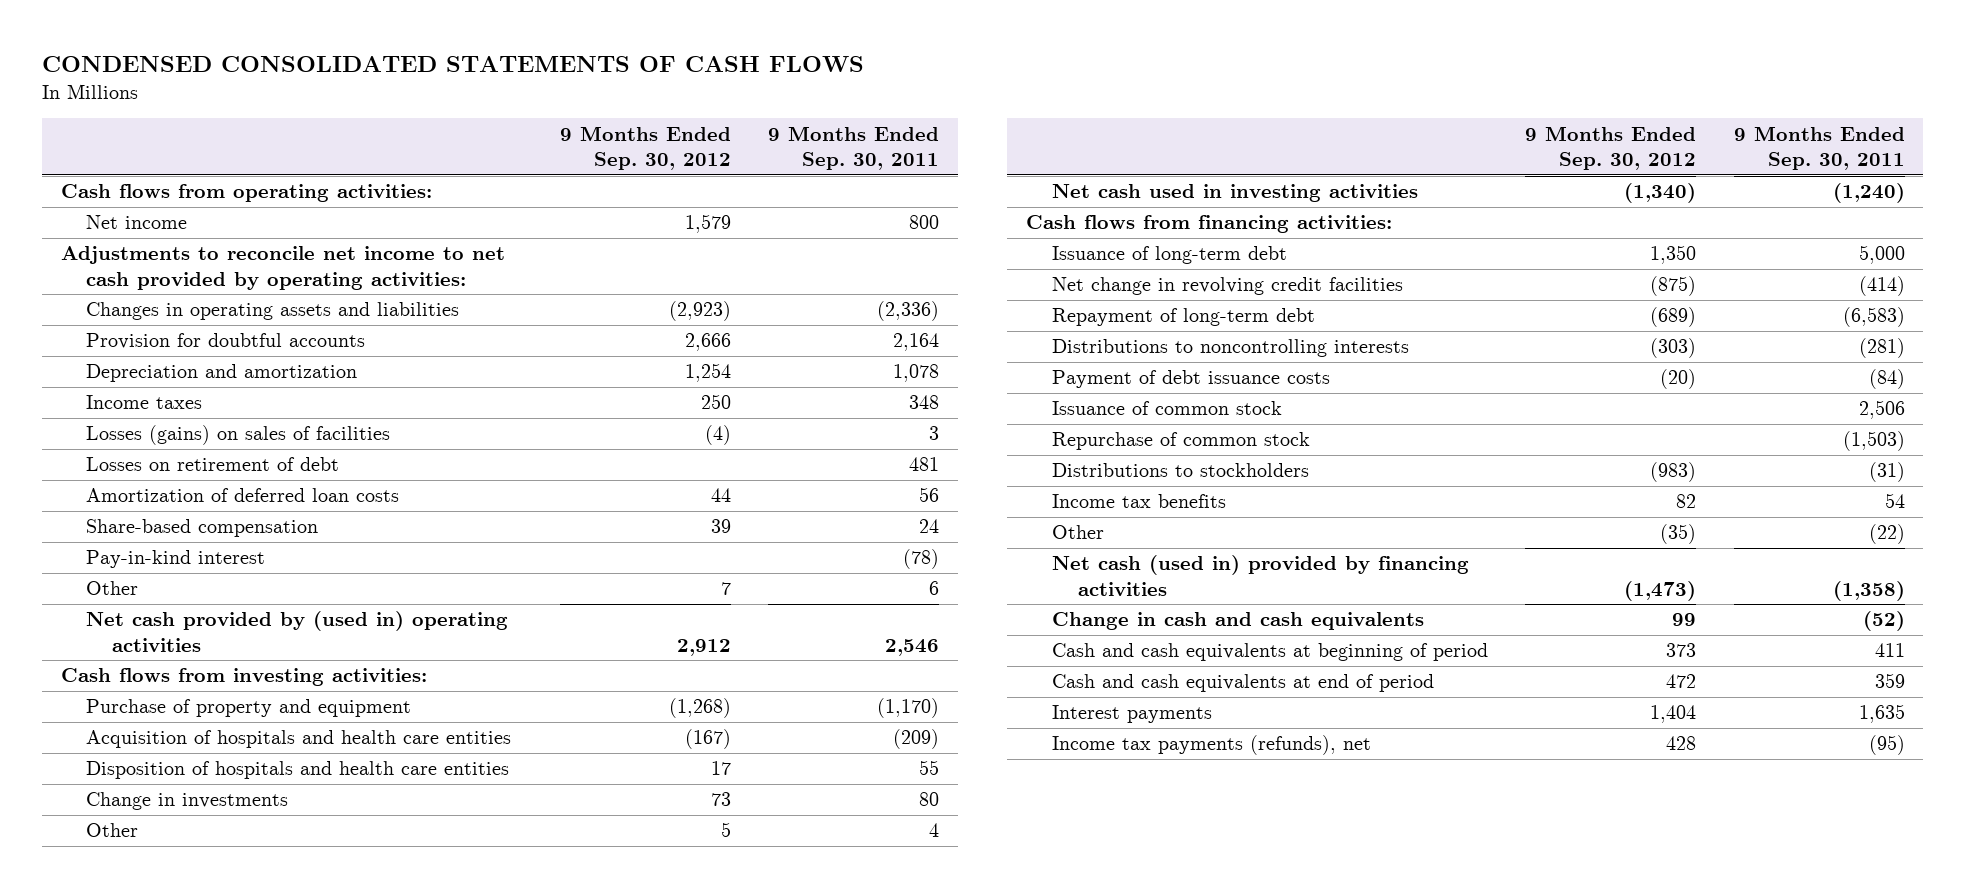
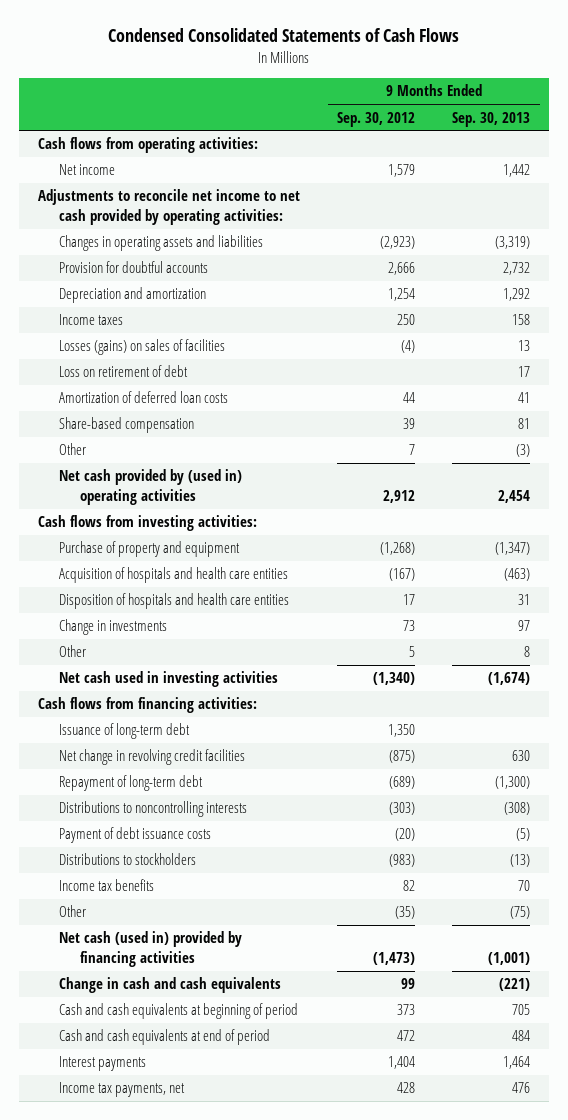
[41,56,864,73] CONDENSED CONSOLIDATED STATEMENTS OF CASH FLOWS -> [107,28,459,43] Condensed Consolidated Statements of Cash Flows
[768,125,940,171] 9 Months Ended Sep. 30, 2011 -> none
none -> [452,111,531,127] Sep. 30, 2013
[86,457,340,472] Losses on retirement of debt -> [59,365,189,378] Loss on retirement of debt
[86,550,266,569] Pay-in-kind interest -> none
[1051,401,1282,416] Issuance of common stock -> none
[1051,432,1310,451] Repurchase of common stock -> none
[1051,735,1371,756] Income tax payments (refunds), net -> [59,1082,186,1098] Income tax payments, net

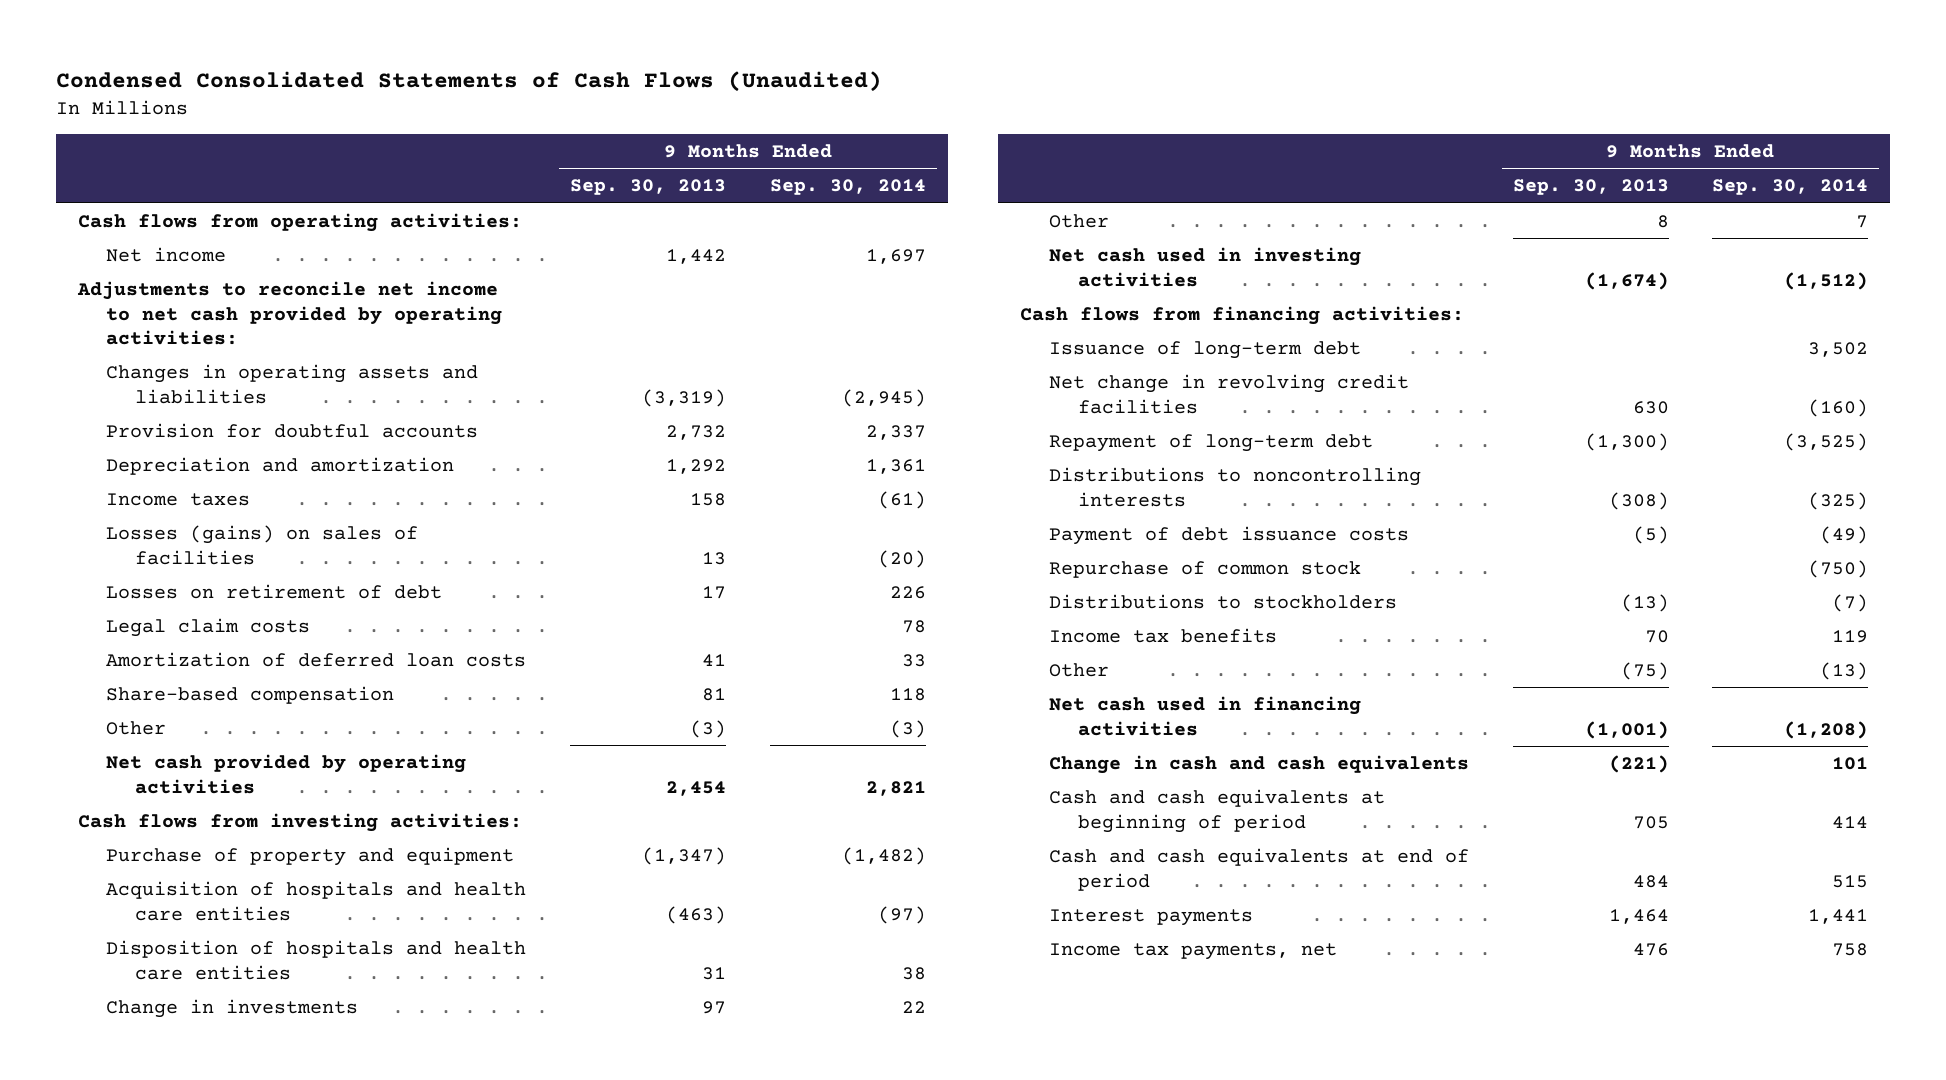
[107,28,459,43] Condensed Consolidated Statements of Cash Flows -> [55,70,882,92] Condensed Consolidated Statements of Cash Flows (Unaudited)
[336,111,415,127] Sep. 30, 2012 -> none
none -> [769,179,926,196] Sep. 30, 2014
[59,365,189,378] Loss on retirement of debt -> [106,584,443,600] Losses on retirement of debt
none -> [106,618,311,638] Legal claim costs
[59,469,243,505] Net cash provided by (used in) operating activities -> [106,754,467,794] Net cash provided by operating activities
none -> [1048,561,1361,579] Repurchase of common stock
[59,931,243,967] Net cash (used in) provided by financing activities -> [1048,696,1361,736] Net cash used in financing activities

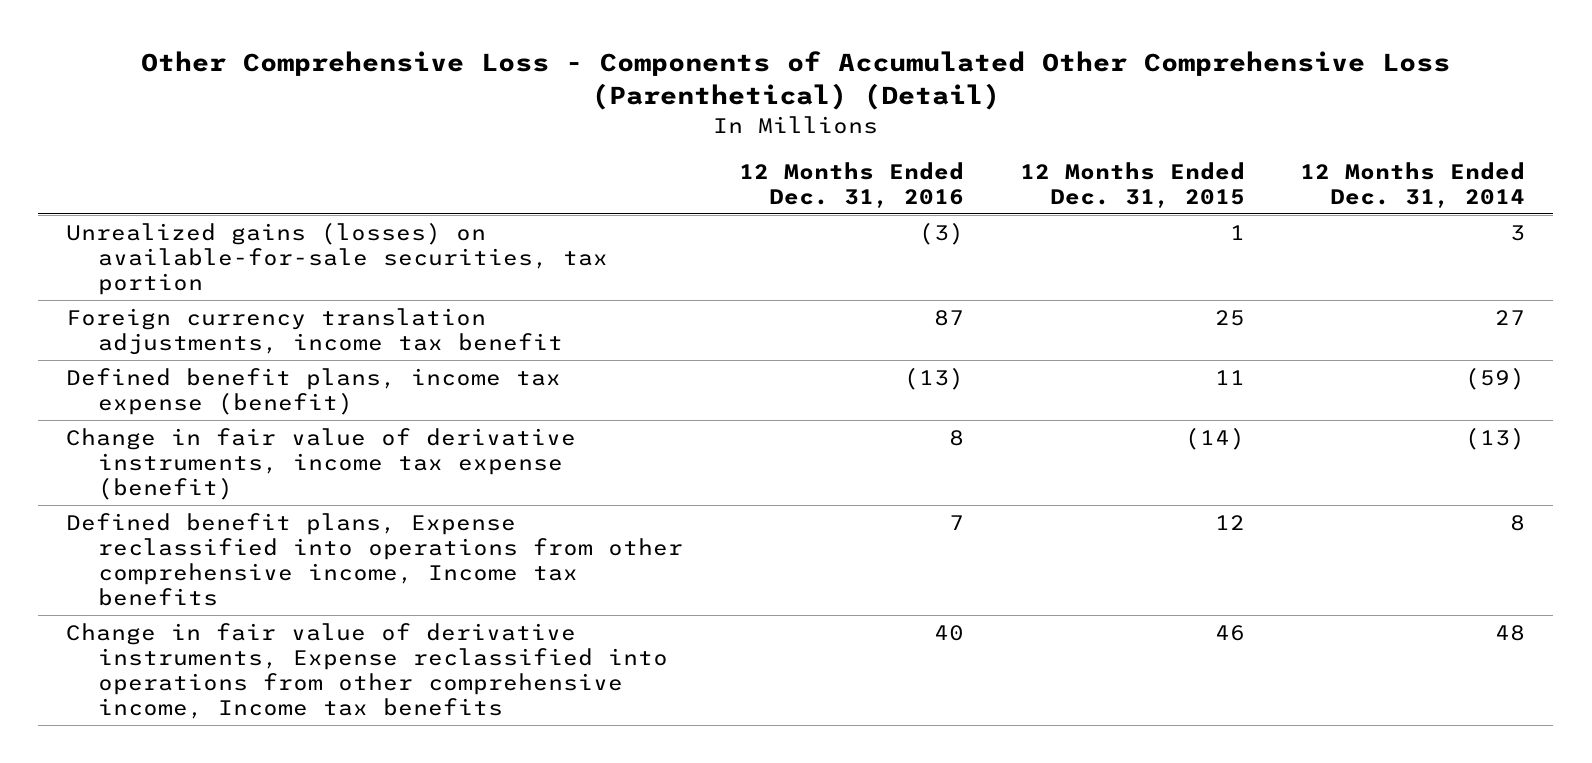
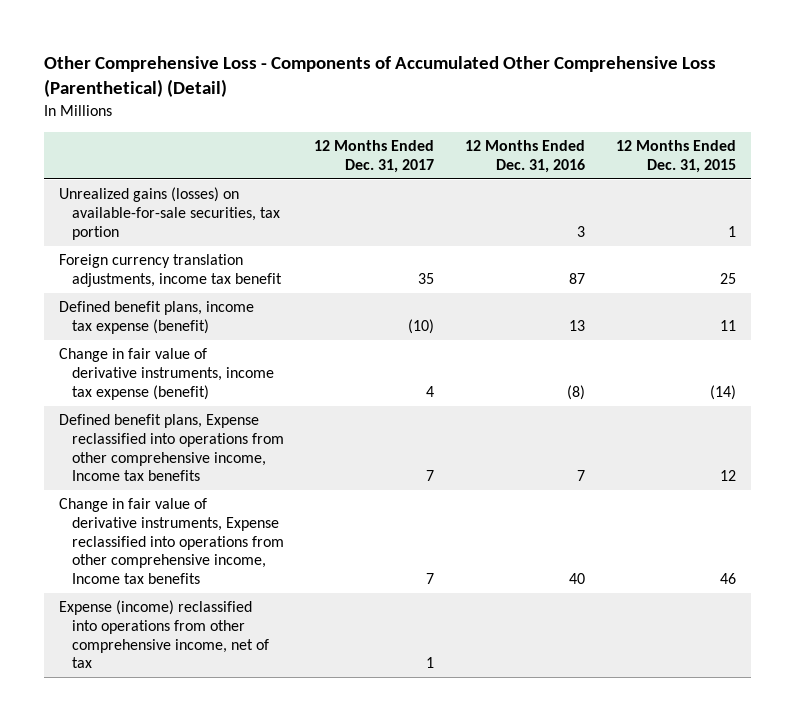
[1300,161,1526,209] 12 Months Ended Dec. 31, 2014 -> none
none -> [314,140,435,173] 12 Months Ended Dec. 31, 2017
[919,221,965,245] (3) -> [576,225,585,237] 3
[904,366,965,390] (13) -> [568,320,585,332] 13
[949,429,965,446] 8 -> [566,384,585,400] (8)
none -> [58,600,269,669] Expense (income) reclassified into operations from other comprehensive income, net of tax

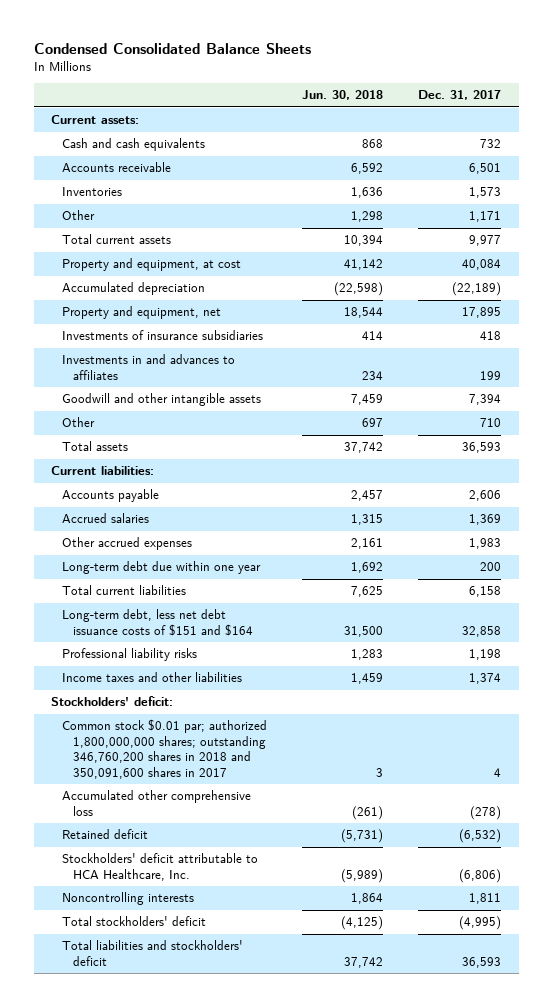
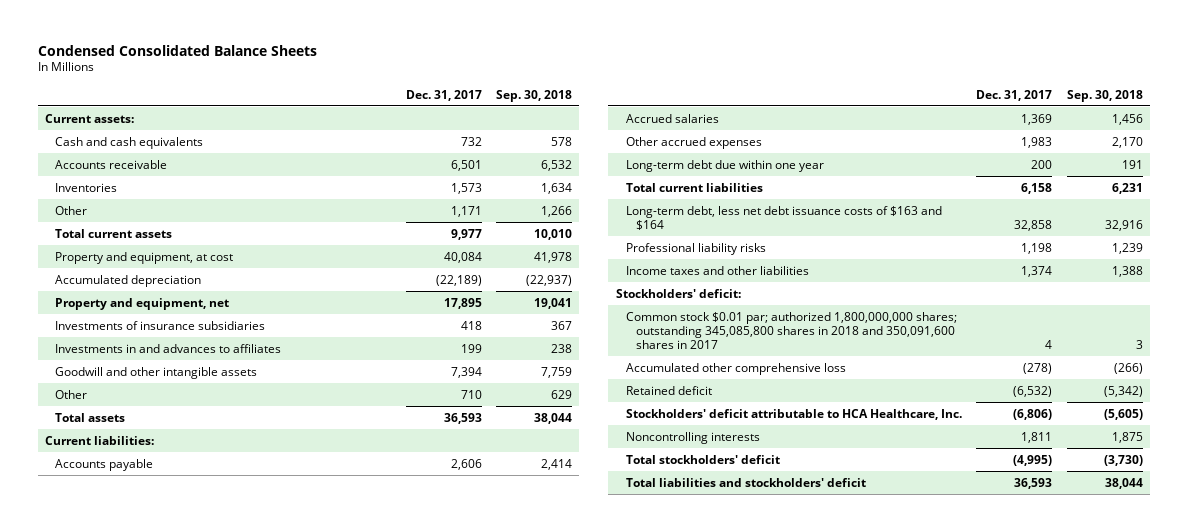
[302,90,384,101] Jun. 30, 2018 -> none
none -> [496,89,573,102] Sep. 30, 2018
[62,609,254,636] Long-term debt, less net debt issuance costs of $151 and $164 -> [625,205,942,230] Long-term debt, less net debt issuance costs of $163 and $164
[62,719,268,780] Common stock $0.01 par; authorized 1,800,000,000 shares; outstanding 346,760,200 shares in 2018 and 350,091,600 shares in 2017 -> [625,311,957,349] Common stock $0.01 par; authorized 1,800,000,000 shares; outstanding 345,085,800 shares in 2018 and 350,091,600 shares in 2017

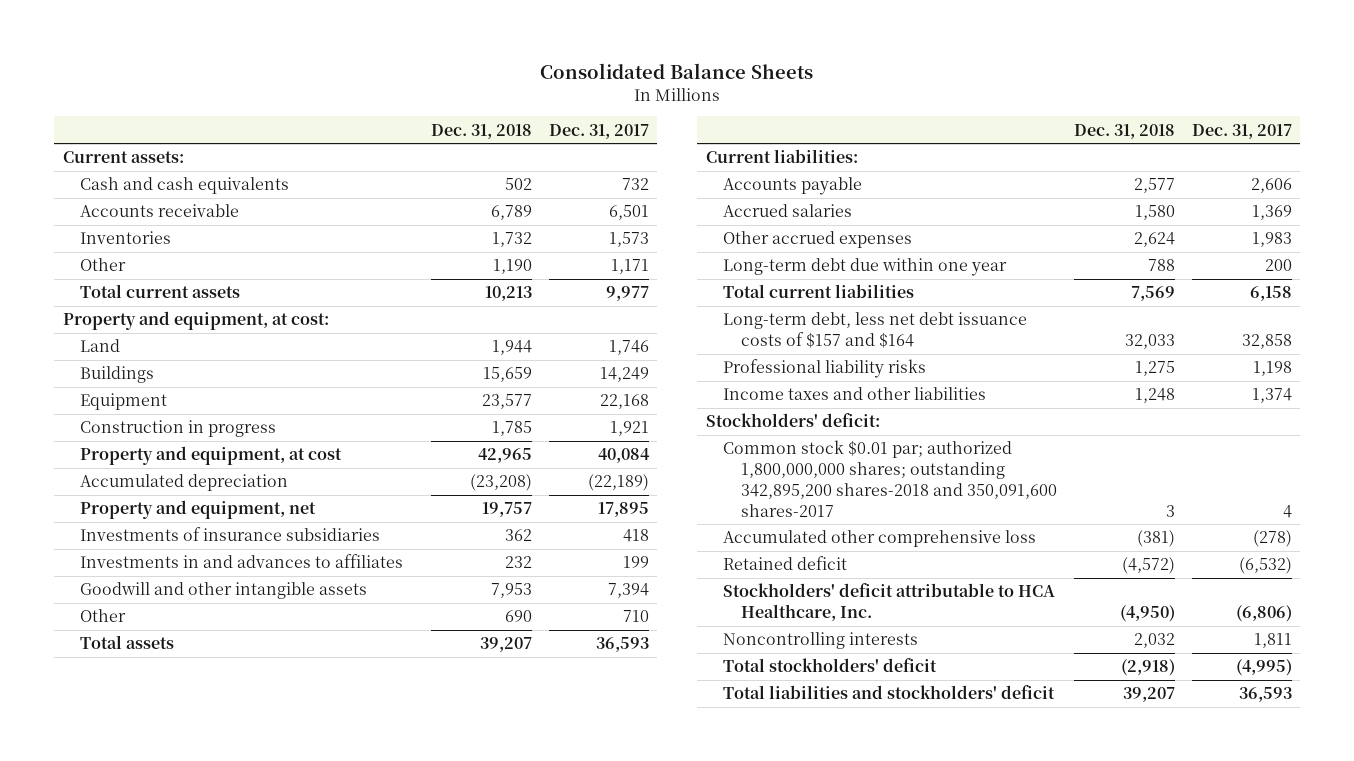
[37,44,317,56] Condensed Consolidated Balance Sheets -> [540,62,814,79] Consolidated Balance Sheets
[496,89,573,102] Sep. 30, 2018 -> none
none -> [430,123,532,139] Dec. 31, 2018
none -> [62,311,329,331] Property and equipment, at cost:
none -> [80,339,121,353] Land
none -> [80,366,155,384] Buildings
none -> [80,393,168,411] Equipment
none -> [80,420,277,438] Construction in progress
[625,205,942,230] Long-term debt, less net debt issuance costs of $163 and $164 -> [723,312,1028,348] Long-term debt, less net debt issuance costs of $157 and $164
[625,311,957,349] Common stock $0.01 par; authorized 1,800,000,000 shares; outstanding 345,085,800 shares in 2018 and 350,091,600 shares in 2017 -> [723,440,1057,517] Common stock $0.01 par; authorized 1,800,000,000 shares; outstanding 342,895,200 shares-2018 and 350,091,600 shares-2017

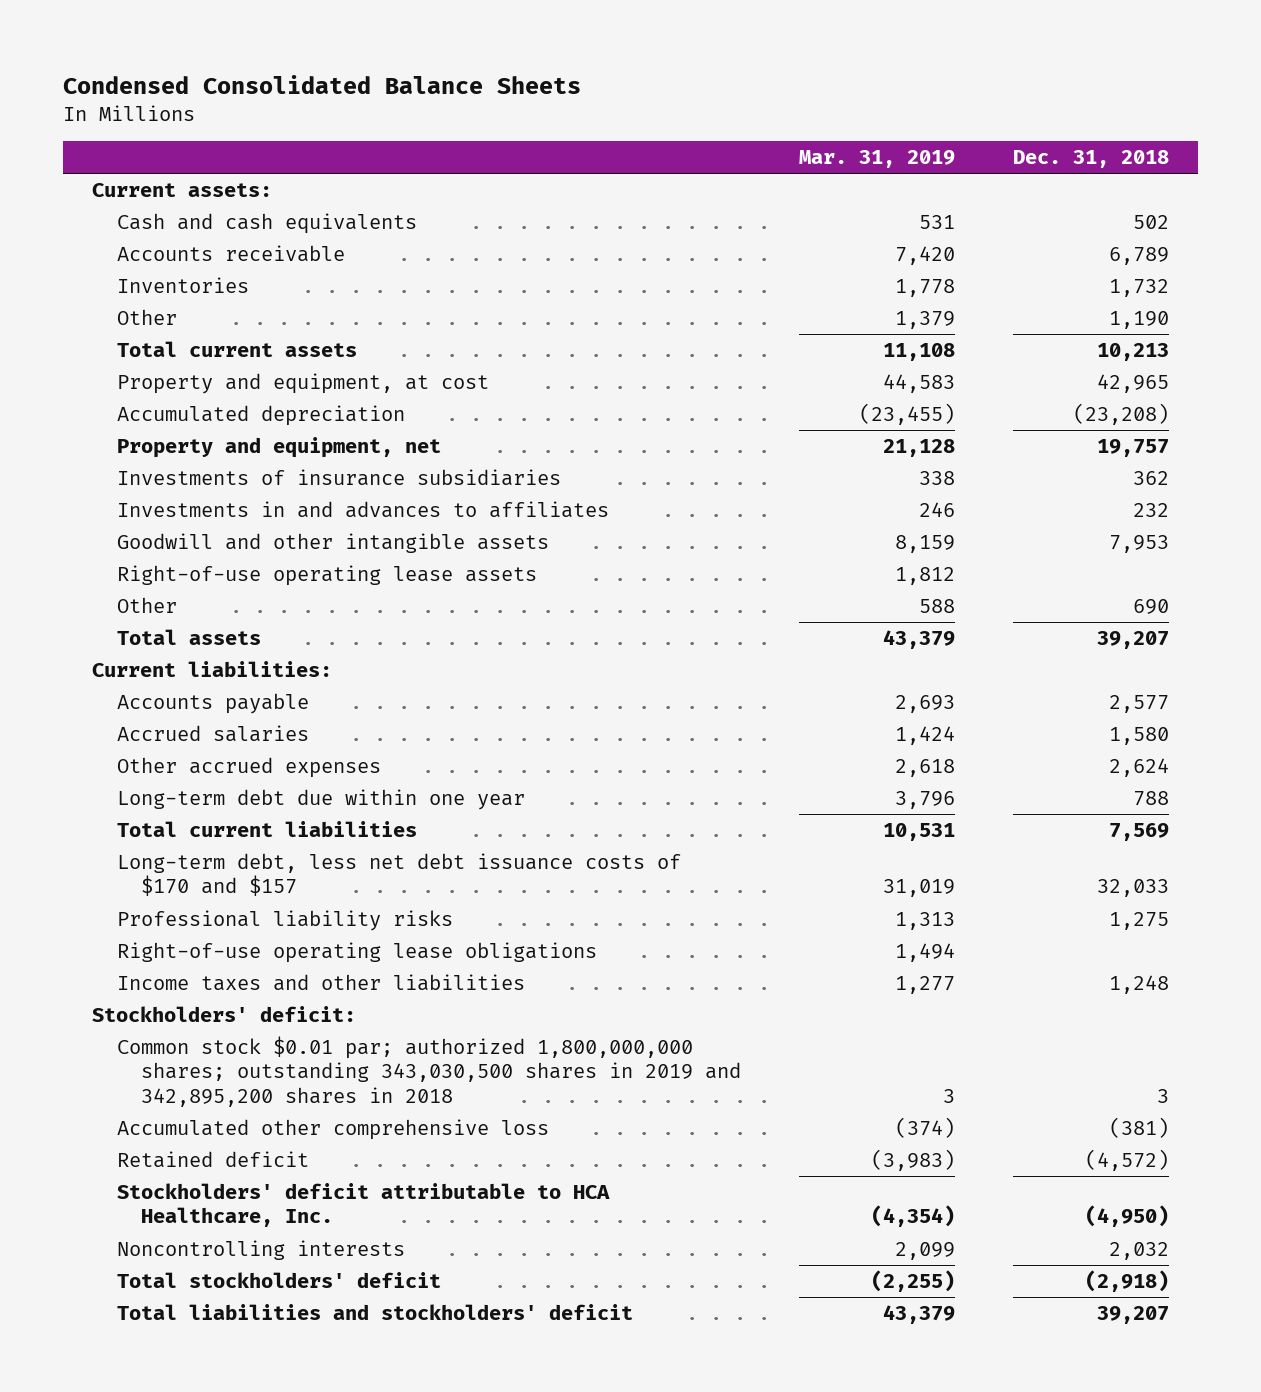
[540,62,814,79] Consolidated Balance Sheets -> [62,74,581,94] Condensed Consolidated Balance Sheets
[548,123,649,139] Dec. 31, 2017 -> none
none -> [799,150,956,169] Mar. 31, 2019
[62,311,329,331] Property and equipment, at cost: -> none
[80,339,121,353] Land -> none
[80,366,155,384] Buildings -> none
[80,393,168,411] Equipment -> none
[80,420,277,438] Construction in progress -> none
none -> [116,565,537,587] Right-of-use operating lease assets
[723,312,1028,348] Long-term debt, less net debt issuance costs of $157 and $164 -> [116,853,681,897] Long-term debt, less net debt issuance costs of $170 and $157
none -> [116,942,597,964] Right-of-use operating lease obligations
[723,440,1057,517] Common stock $0.01 par; authorized 1,800,000,000 shares; outstanding 342,895,200 shares-2018 and 350,091,600 shares-2017 -> [116,1036,742,1107] Common stock $0.01 par; authorized 1,800,000,000 shares; outstanding 343,030,500 shares in 2019 and 342,895,200 shares in 2018

